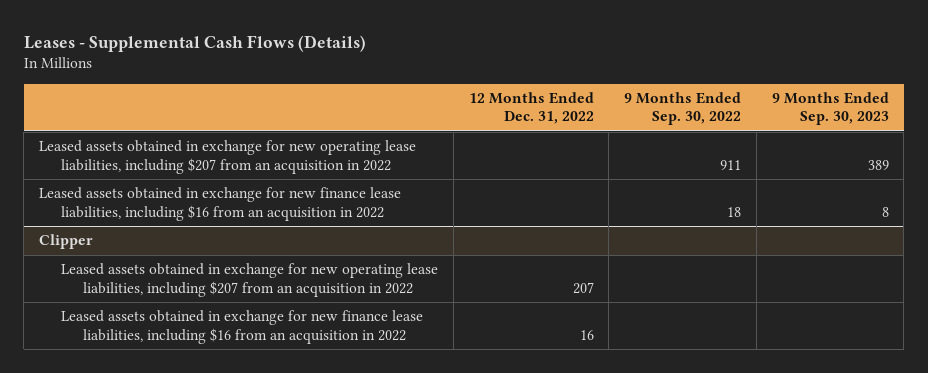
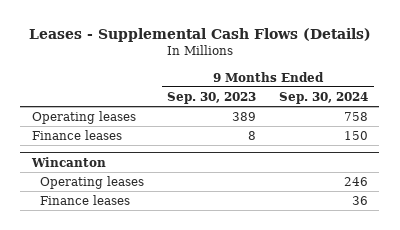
[468,92,594,125] 12 Months Ended Dec. 31, 2022 -> none
[624,92,742,126] 9 Months Ended Sep. 30, 2022 -> none
none -> [279,91,369,104] Sep. 30, 2024
[38,234,93,250] Clipper -> none
[61,263,439,297] Leased assets obtained in exchange for new operating lease liabilities, including $207 from an acquisition in 2022 -> none
[61,310,424,344] Leased assets obtained in exchange for new finance lease liabilities, including $16 from an acquisition in 2022 -> none
[38,140,416,174] Leased assets obtained in exchange for new operating lease liabilities, including $207 from an acquisition in 2022 -> [31,111,136,125] Operating leases
[38,187,401,221] Leased assets obtained in exchange for new finance lease liabilities, including $16 from an acquisition in 2022 -> [31,130,122,141] Finance leases
none -> [30,156,106,167] Wincanton
none -> [40,176,145,190] Operating leases
none -> [40,195,131,206] Finance leases

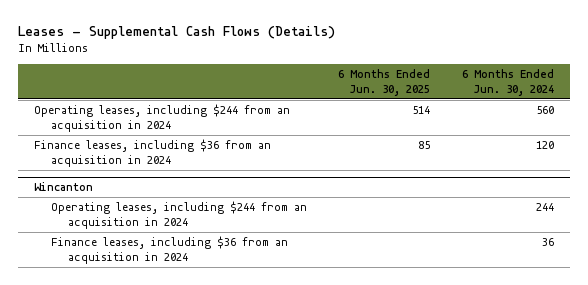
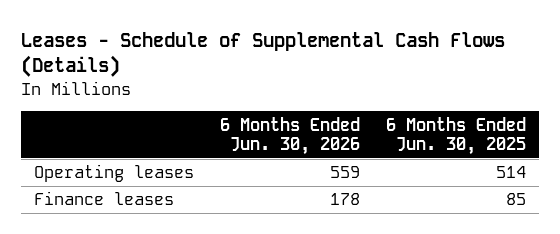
[18,26,336,40] Leases - Supplemental Cash Flows (Details) -> [21,31,506,78] Leases - Schedule of Supplemental Cash Flows (Details)
[461,68,554,96] 6 Months Ended Jun. 30, 2024 -> none
none -> [220,116,361,155] 6 Months Ended Jun. 30, 2026
[33,182,93,192] Wincanton -> none
[50,201,307,229] Operating leases, including $244 from an acquisition in 2024 -> none
[50,236,288,264] Finance leases, including $36 from an acquisition in 2024 -> none
[33,104,290,132] Operating leases, including $244 from an acquisition in 2024 -> [34,164,195,183] Operating leases
[33,139,271,167] Finance leases, including $36 from an acquisition in 2024 -> [34,191,175,206] Finance leases

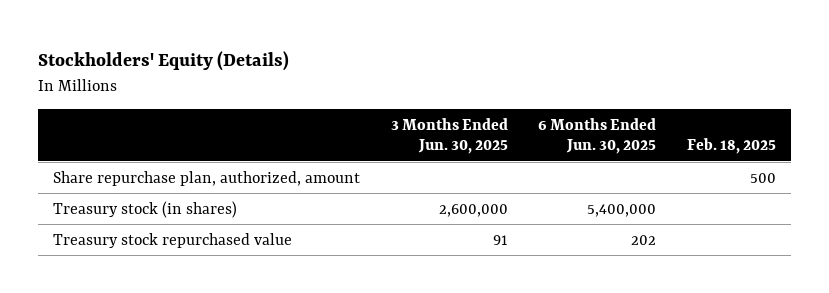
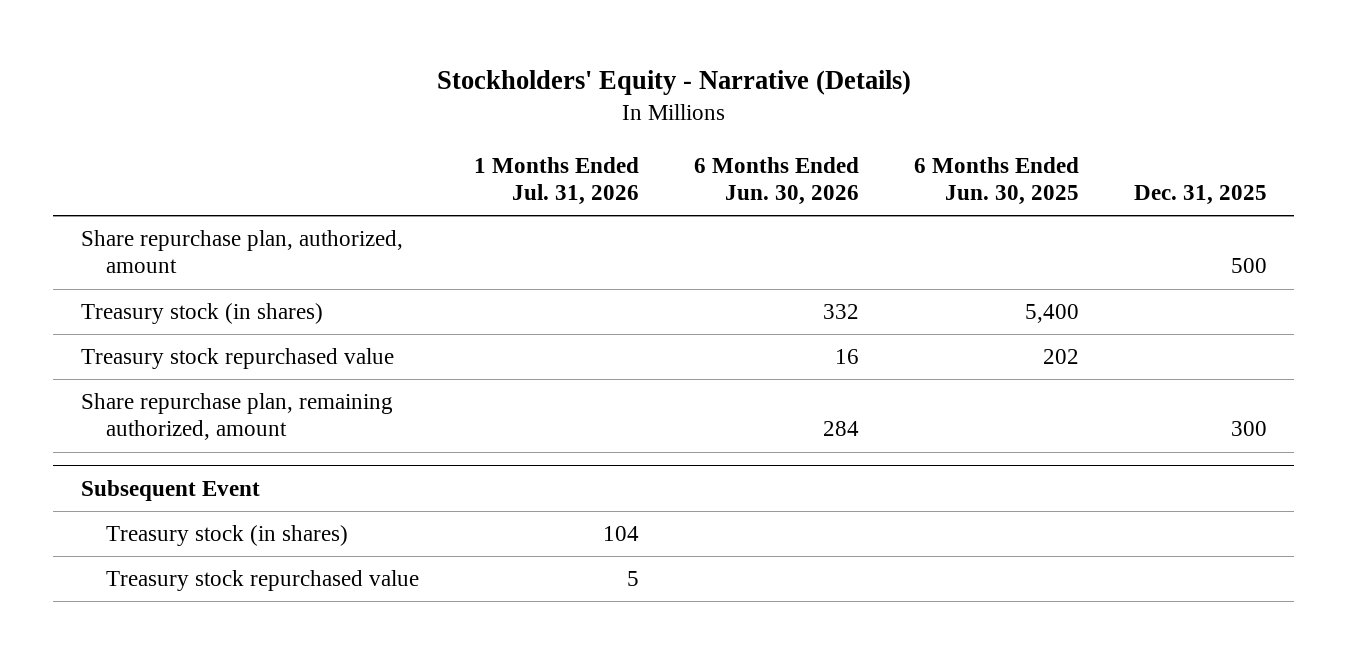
[38,51,290,72] Stockholders' Equity (Details) -> [436,69,911,95] Stockholders' Equity - Narrative (Details)
[390,117,508,155] 3 Months Ended Jun. 30, 2025 -> none
[686,138,776,155] Feb. 18, 2025 -> none
none -> [474,156,640,205] 1 Months Ended Jul. 31, 2026
none -> [694,156,860,205] 6 Months Ended Jun. 30, 2026
none -> [1134,184,1268,205] Dec. 31, 2025
[587,203,657,217] 5,400,000 -> [1025,304,1080,324] 5,400
none -> [80,393,393,441] Share repurchase plan, remaining authorized, amount
none -> [80,479,260,501] Subsequent Event
none -> [106,525,349,547] Treasury stock (in shares)
none -> [106,570,420,592] Treasury stock repurchased value

